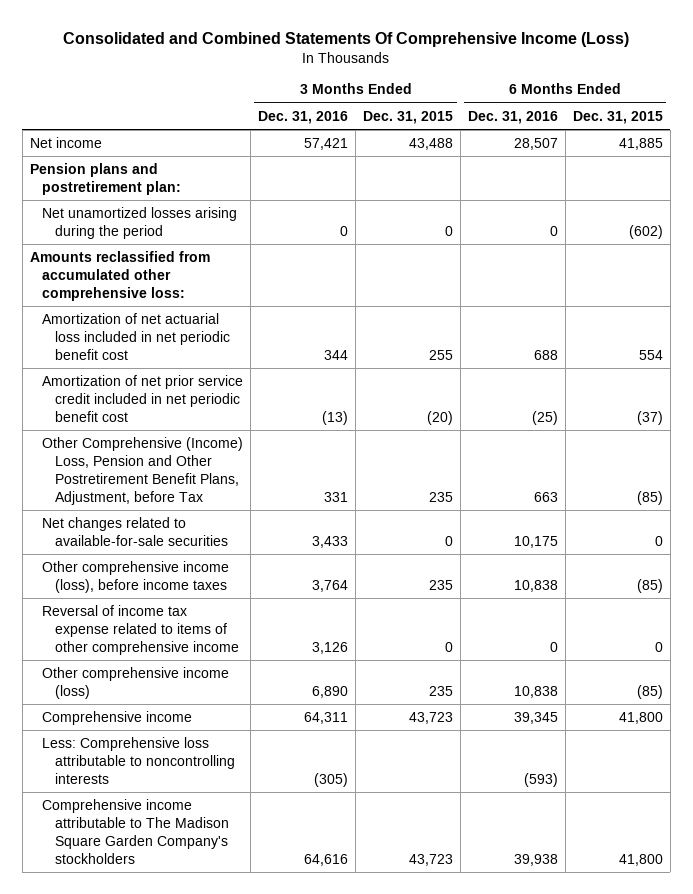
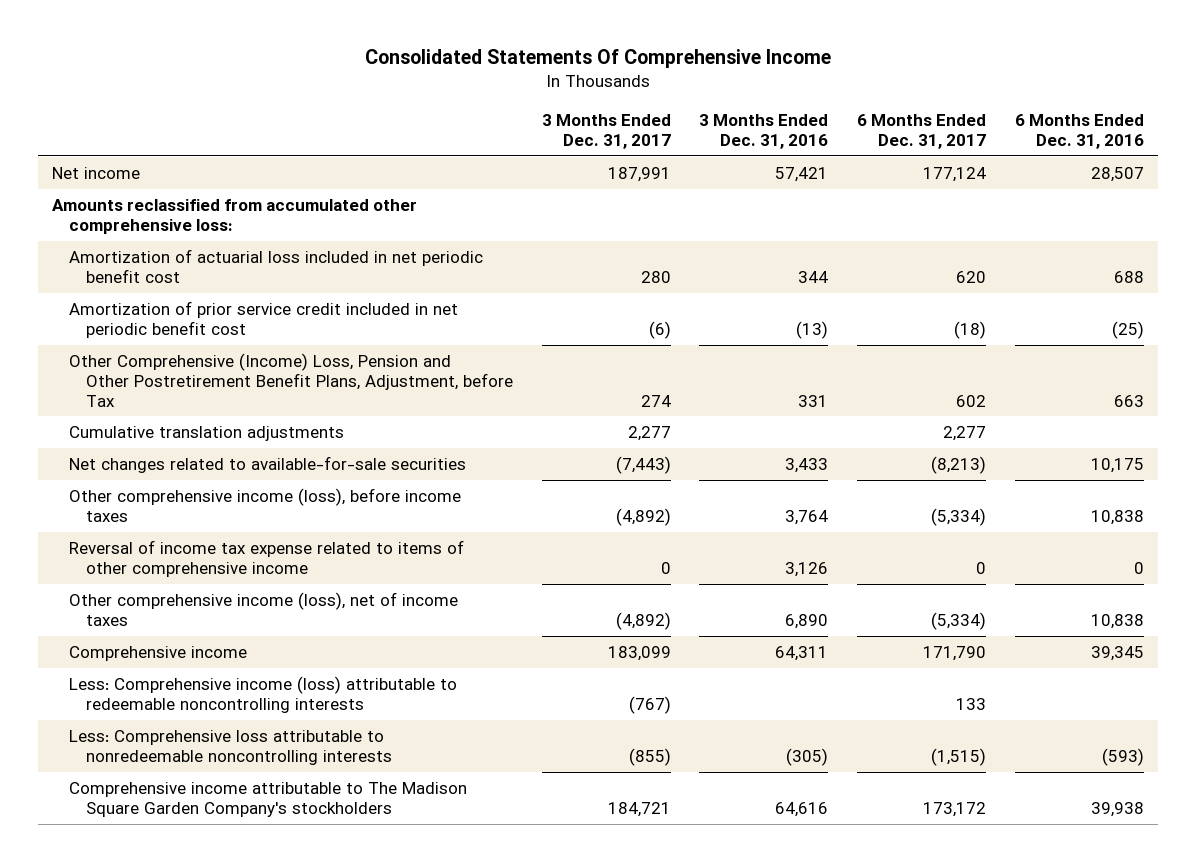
[63,31,630,47] Consolidated and Combined Statements Of Comprehensive Income (Loss) -> [365,49,832,69] Consolidated Statements Of Comprehensive Income
[362,110,453,124] Dec. 31, 2015 -> none
[572,110,663,124] Dec. 31, 2015 -> none
none -> [541,114,671,149] 3 Months Ended Dec. 31, 2017
none -> [857,114,987,149] 6 Months Ended Dec. 31, 2017
[29,162,182,195] Pension plans and postretirement plan: -> none
[42,206,238,239] Net unamortized losses arising during the period -> none
[42,312,230,360] Amortization of net actuarial loss included in net periodic benefit cost -> [69,248,484,283] Amortization of actuarial loss included in net periodic benefit cost
[42,374,244,422] Amortization of net prior service credit included in net periodic benefit cost -> [69,300,459,338] Amortization of prior service credit included in net periodic benefit cost
none -> [69,425,345,441] Cumulative translation adjustments
[42,666,230,699] Other comprehensive income (loss) -> [69,591,459,626] Other comprehensive income (loss), net of income taxes
none -> [69,675,458,713] Less: Comprehensive income (loss) attributable to redeemable noncontrolling interests
[42,736,235,784] Less: Comprehensive loss attributable to noncontrolling interests -> [69,729,392,765] Less: Comprehensive loss attributable to nonredeemable noncontrolling interests

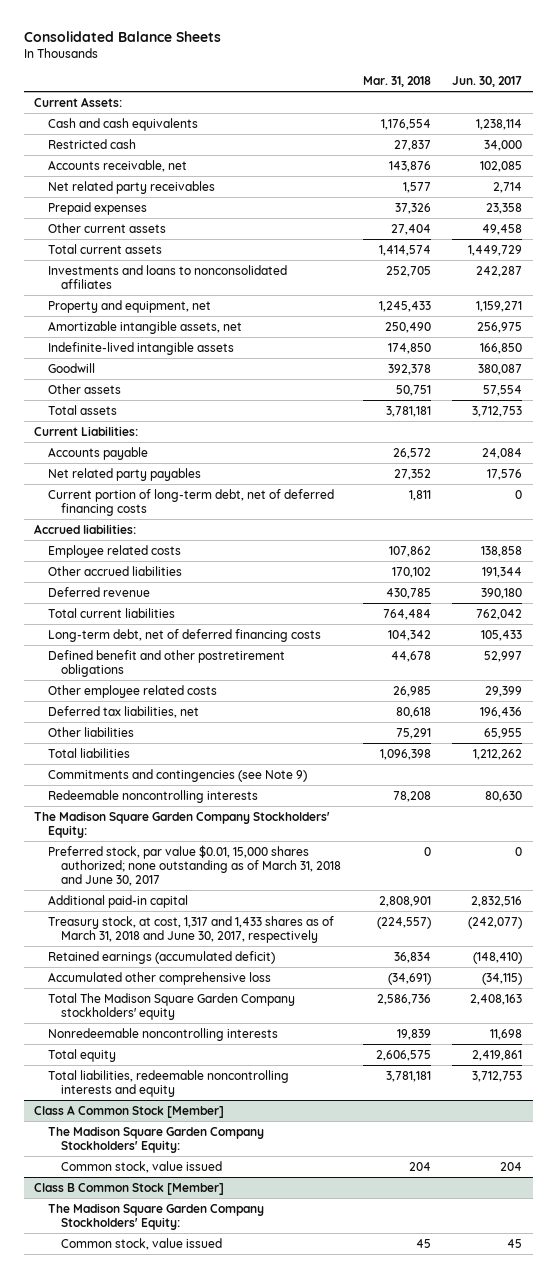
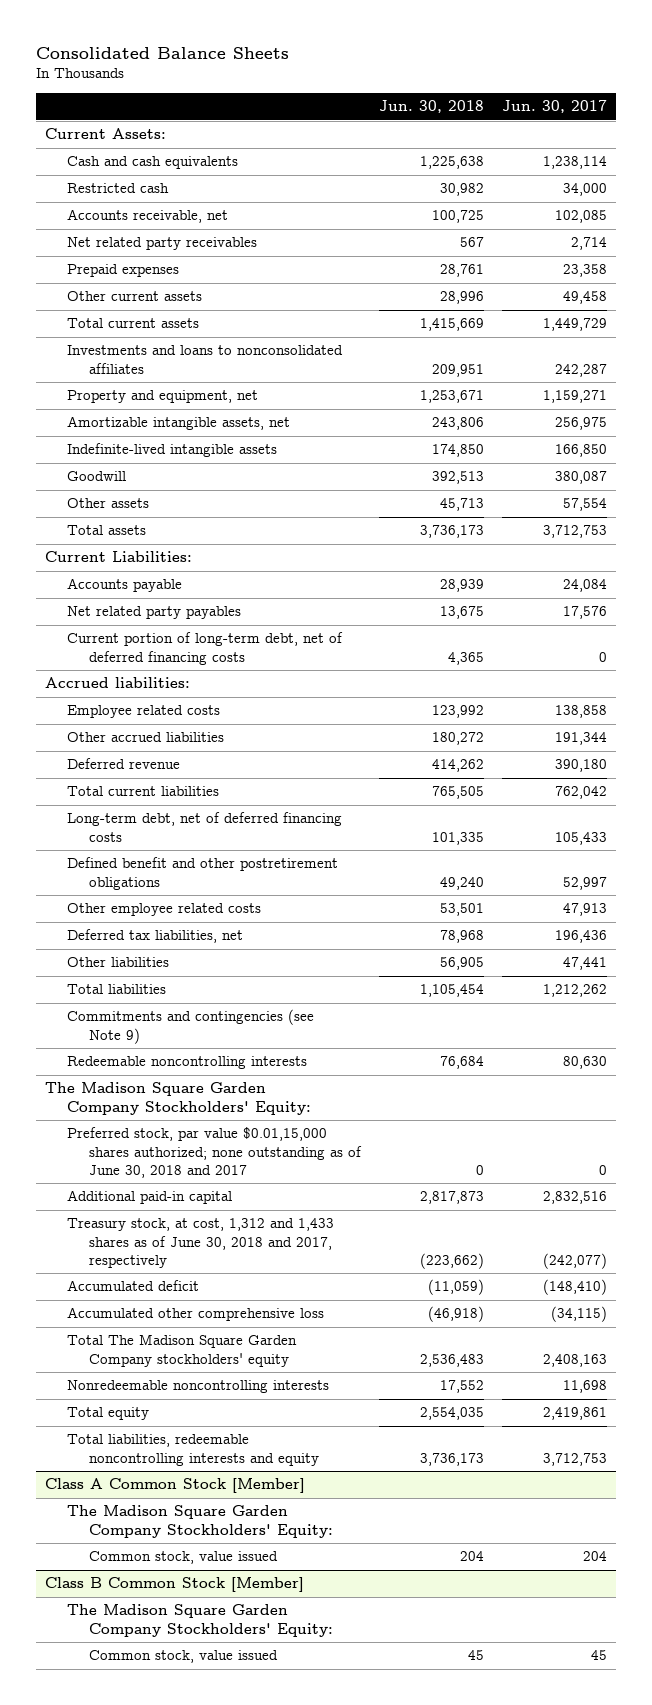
[362,76,431,88] Mar. 31, 2018 -> none
none -> [379,100,485,114] Jun. 30, 2018
[485,685,523,697] 29,399 -> [563,903,608,917] 47,913
[484,727,523,739] 65,955 -> [563,957,608,971] 47,441
[47,844,342,887] Preferred stock, par value $0.01, 15,000 shares authorized; none outstanding as of March 31, 2018 and June 30, 2017 -> [67,1127,363,1178] Preferred stock, par value $0.01,15,000 shares authorized; none outstanding as of June 30, 2018 and 2017
[47,915,334,943] Treasury stock, at cost, 1,317 and 1,433 shares as of March 31, 2018 and June 30, 2017, respectively -> [67,1218,335,1268] Treasury stock, at cost, 1,312 and 1,433 shares as of June 30, 2018 and 2017, respectively
[47,950,275,964] Retained earnings (accumulated deficit) -> [67,1280,200,1292] Accumulated deficit

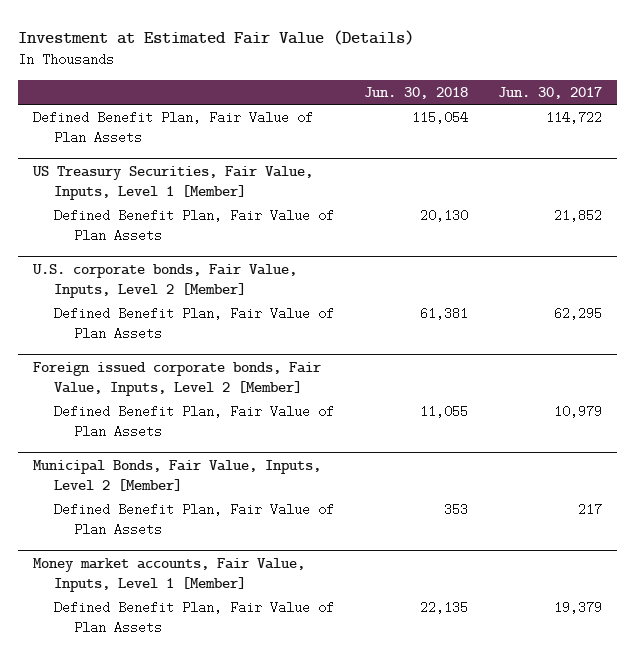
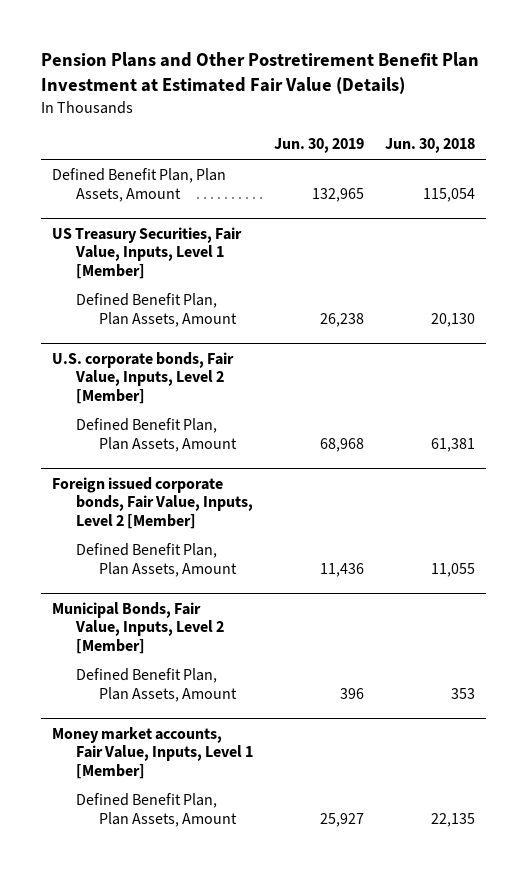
[18,29,415,45] Investment at Estimated Fair Value (Details) -> [41,52,480,95] Pension Plans and Other Postretirement Benefit Plan Investment at Estimated Fair Value (Details)
[498,86,603,99] Jun. 30, 2017 -> none
none -> [274,138,365,154] Jun. 30, 2019
[33,110,314,144] Defined Benefit Plan, Fair Value of Plan Assets -> [51,168,226,202] Defined Benefit Plan, Plan Assets, Amount
[53,208,334,242] Defined Benefit Plan, Fair Value of Plan Assets -> [75,293,238,327] Defined Benefit Plan, Plan Assets, Amount
[53,306,334,340] Defined Benefit Plan, Fair Value of Plan Assets -> [75,418,238,452] Defined Benefit Plan, Plan Assets, Amount
[53,404,334,438] Defined Benefit Plan, Fair Value of Plan Assets -> [75,543,238,577] Defined Benefit Plan, Plan Assets, Amount
[53,502,334,536] Defined Benefit Plan, Fair Value of Plan Assets -> [75,668,238,702] Defined Benefit Plan, Plan Assets, Amount
[53,600,334,634] Defined Benefit Plan, Fair Value of Plan Assets -> [75,793,238,827] Defined Benefit Plan, Plan Assets, Amount

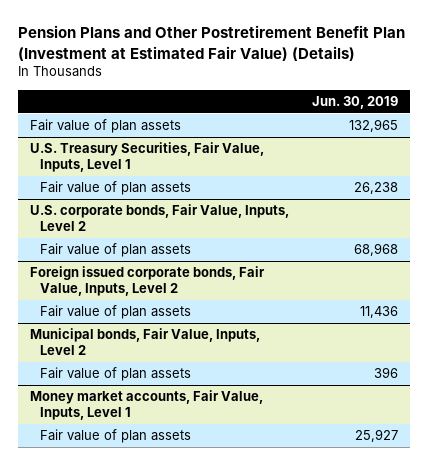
[41,52,480,95] Pension Plans and Other Postretirement Benefit Plan Investment at Estimated Fair Value (Details) -> [17,25,405,61] Pension Plans and Other Postretirement Benefit Plan (Investment at Estimated Fair Value) (Details)
[385,138,476,154] Jun. 30, 2018 -> none
[51,168,226,202] Defined Benefit Plan, Plan Assets, Amount -> [29,119,181,134] Fair value of plan assets
[51,226,242,279] US Treasury Securities, Fair Value, Inputs, Level 1 [Member] -> [29,142,264,173] U.S. Treasury Securities, Fair Value, Inputs, Level 1
[75,293,238,327] Defined Benefit Plan, Plan Assets, Amount -> [40,181,192,196] Fair value of plan assets
[51,351,234,404] U.S. corporate bonds, Fair Value, Inputs, Level 2 [Member] -> [29,204,289,232] U.S. corporate bonds, Fair Value, Inputs, Level 2
[75,418,238,452] Defined Benefit Plan, Plan Assets, Amount -> [40,243,192,258] Fair value of plan assets
[51,476,253,529] Foreign issued corporate bonds, Fair Value, Inputs, Level 2 [Member] -> [29,266,265,297] Foreign issued corporate bonds, Fair Value, Inputs, Level 2
[75,543,238,577] Defined Benefit Plan, Plan Assets, Amount -> [40,305,192,320] Fair value of plan assets
[51,601,224,654] Municipal Bonds, Fair Value, Inputs, Level 2 [Member] -> [29,328,260,356] Municipal bonds, Fair Value, Inputs, Level 2
[75,668,238,702] Defined Benefit Plan, Plan Assets, Amount -> [40,367,192,382] Fair value of plan assets
[51,726,253,779] Money market accounts, Fair Value, Inputs, Level 1 [Member] -> [29,390,263,421] Money market accounts, Fair Value, Inputs, Level 1
[75,793,238,827] Defined Benefit Plan, Plan Assets, Amount -> [40,429,192,444] Fair value of plan assets

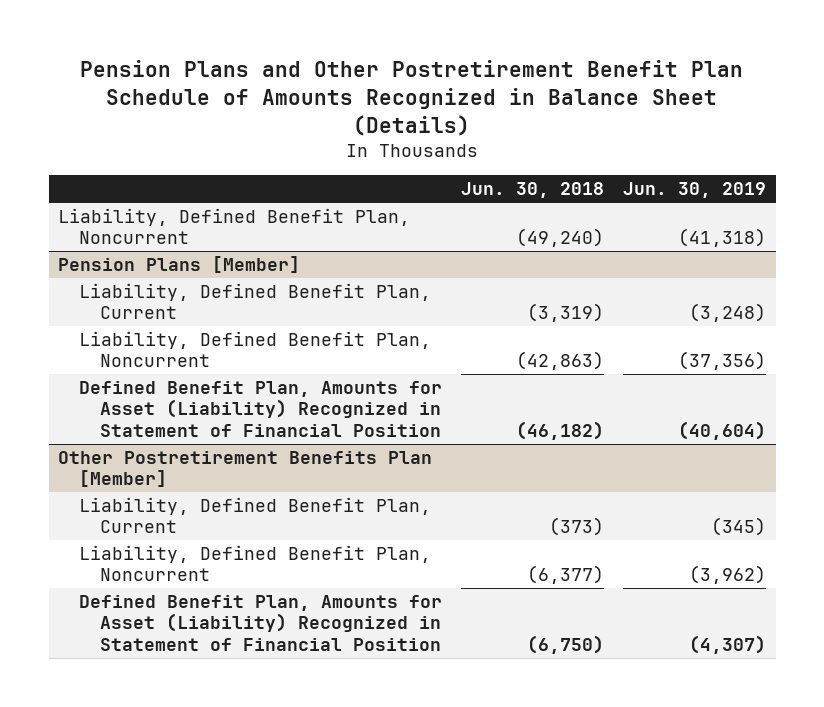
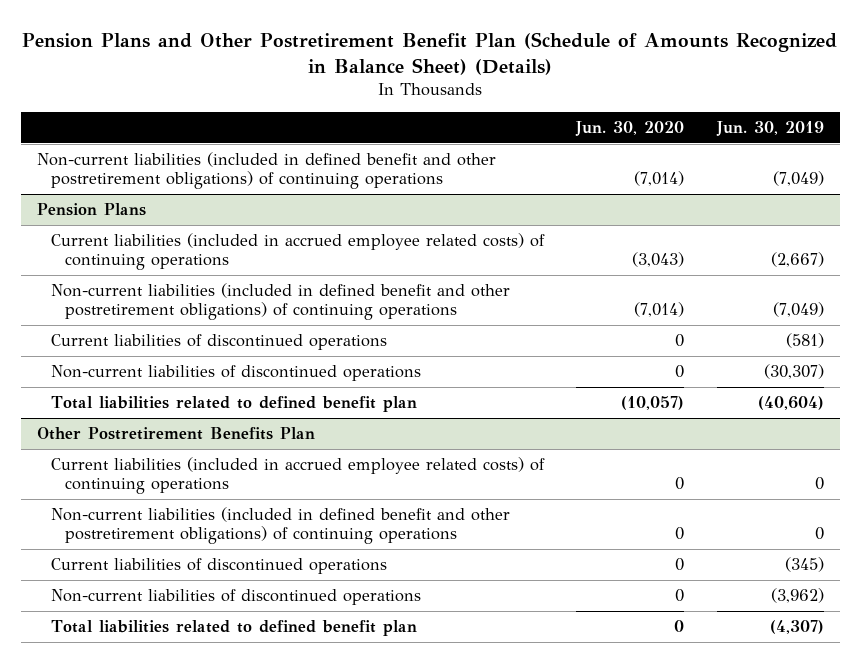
[80,59,744,136] Pension Plans and Other Postretirement Benefit Plan Schedule of Amounts Recognized in Balance Sheet (Details) -> [22,31,838,75] Pension Plans and Other Postretirement Benefit Plan (Schedule of Amounts Recognized in Balance Sheet) (Details)
[461,182,605,199] Jun. 30, 2018 -> none
none -> [575,121,685,137] Jun. 30, 2020
[58,208,411,245] Liability, Defined Benefit Plan, Noncurrent -> none
[78,283,431,320] Liability, Defined Benefit Plan, Current -> none
[78,331,431,368] Liability, Defined Benefit Plan, Noncurrent -> none
none -> [36,152,496,190] Non-current liabilities (included in defined benefit and other postretirement obligations) of continuing operations
[58,256,301,274] Pension Plans [Member] -> [36,203,146,217] Pension Plans
none -> [50,233,545,271] Current liabilities (included in accrued employee related costs) of continuing operations
none -> [50,283,510,321] Non-current liabilities (included in defined benefit and other postretirement obligations) of continuing operations
none -> [50,334,387,351] Current liabilities of discontinued operations
none -> [50,365,421,382] Non-current liabilities of discontinued operations
[78,381,442,437] Defined Benefit Plan, Amounts for Asset (Liability) Recognized in Statement of Financial Position -> [50,396,417,413] Total liabilities related to defined benefit plan
[58,451,433,488] Other Postretirement Benefits Plan [Member] -> [36,427,315,441] Other Postretirement Benefits Plan
none -> [50,457,545,495] Current liabilities (included in accrued employee related costs) of continuing operations
none -> [50,507,510,545] Non-current liabilities (included in defined benefit and other postretirement obligations) of continuing operations
[78,497,431,534] Liability, Defined Benefit Plan, Current -> [50,558,387,575] Current liabilities of discontinued operations
[78,545,431,582] Liability, Defined Benefit Plan, Noncurrent -> [50,589,421,606] Non-current liabilities of discontinued operations
[78,595,442,651] Defined Benefit Plan, Amounts for Asset (Liability) Recognized in Statement of Financial Position -> [50,620,417,637] Total liabilities related to defined benefit plan

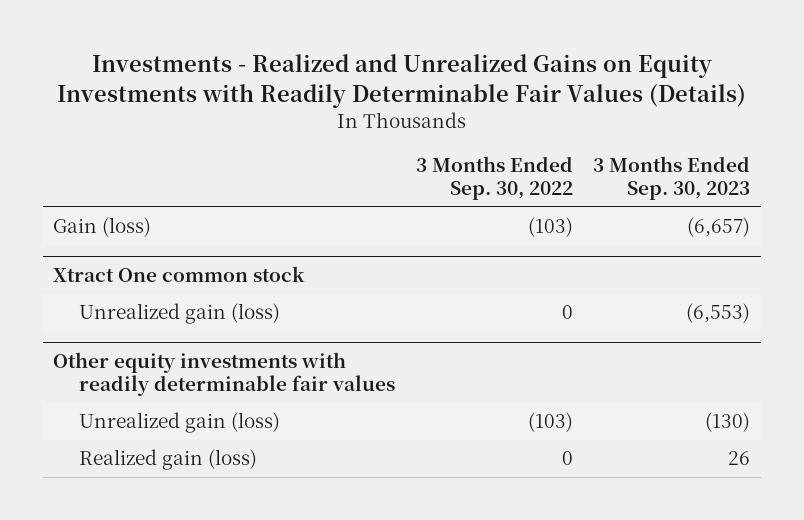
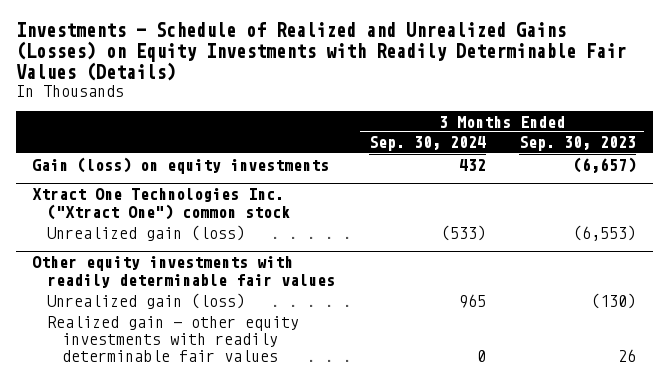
[56,54,746,109] Investments - Realized and Unrealized Gains on Equity Investments with Readily Determinable Fair Values (Details) -> [15,21,626,81] Investments - Schedule of Realized and Unrealized Gains (Losses) on Equity Investments with Readily Determinable Fair Values (Details)
[415,156,573,201] 3 Months Ended Sep. 30, 2022 -> none
none -> [368,136,486,152] Sep. 30, 2024
[53,217,152,238] Gain (loss) -> [32,156,330,174] Gain (loss) on equity investments
[53,265,306,282] Xtract One common stock -> [32,188,291,220] Xtract One Technologies Inc. ("Xtract One") common stock
[79,449,258,471] Realized gain (loss) -> [47,315,300,363] Realized gain - other equity investments with readily determinable fair values

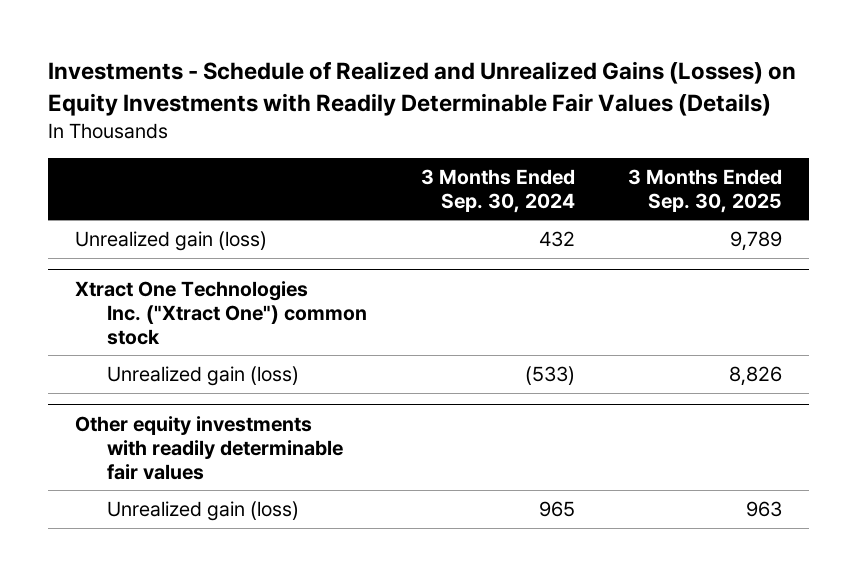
[518,136,636,152] Sep. 30, 2023 -> none
none -> [628,168,783,213] 3 Months Ended Sep. 30, 2025
[32,156,330,174] Gain (loss) on equity investments -> [74,230,267,251] Unrealized gain (loss)
[47,315,300,363] Realized gain - other equity investments with readily determinable fair values -> none

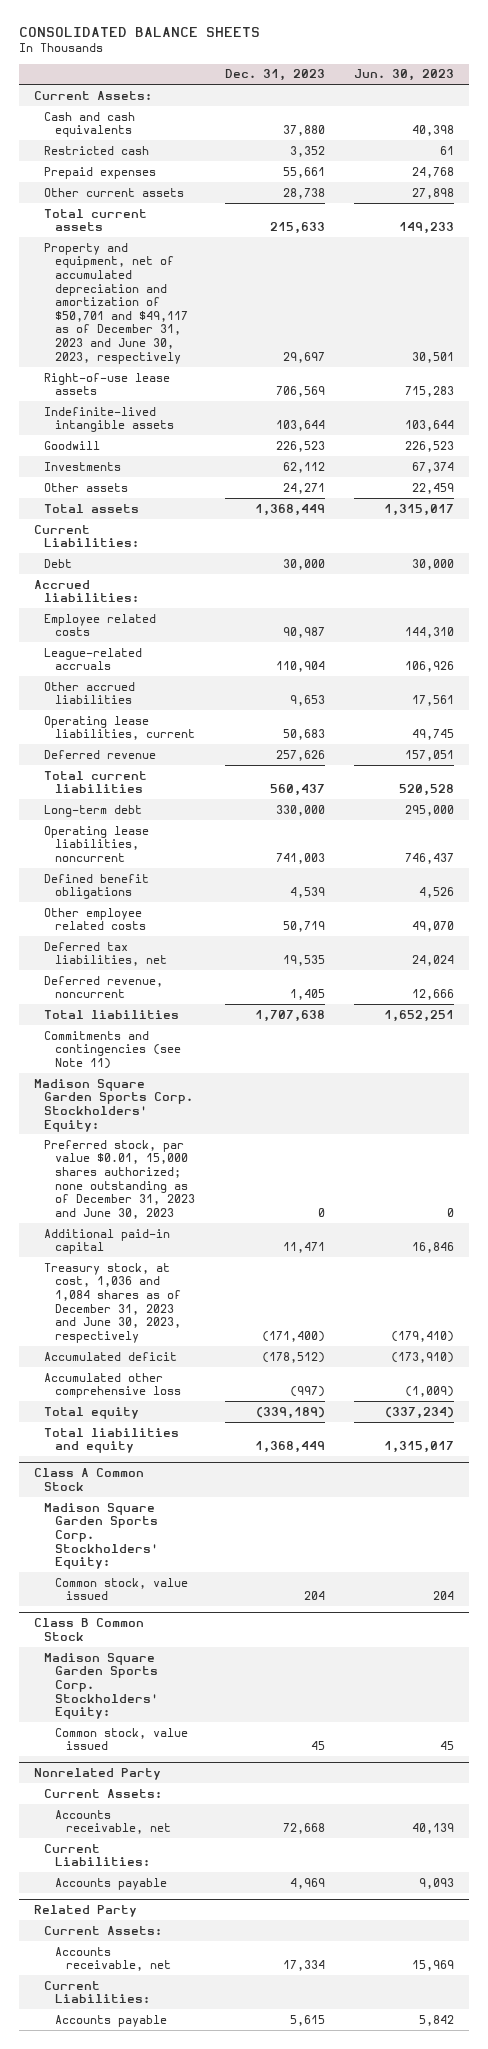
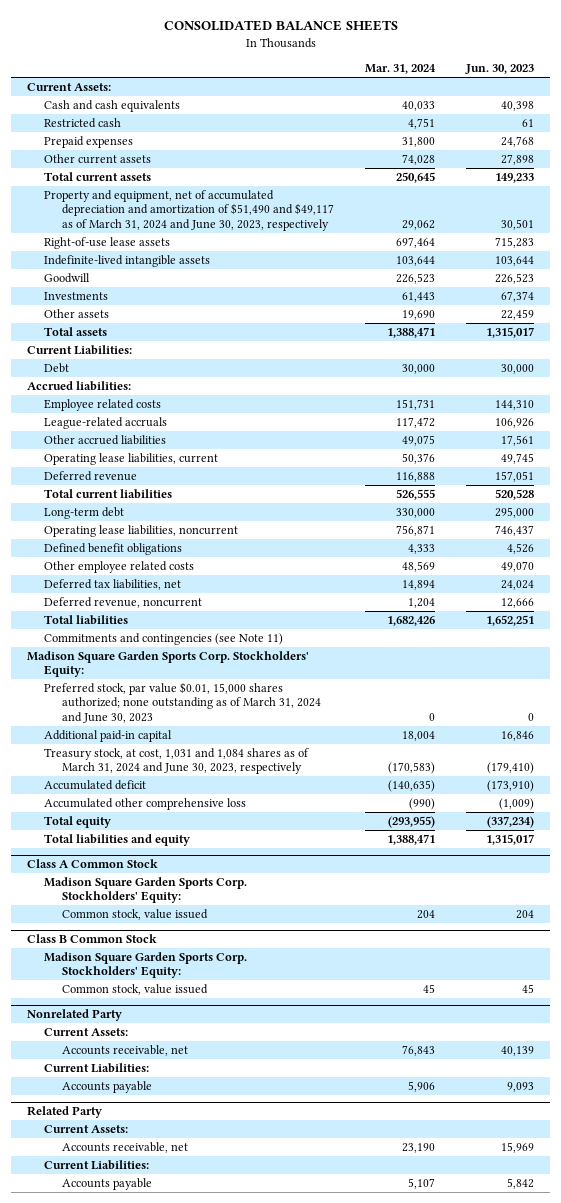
[224,69,325,82] Dec. 31, 2023 -> none
none -> [365,64,437,75] Mar. 31, 2024
[44,242,189,364] Property and equipment, net of accumulated depreciation and amortization of $50,701 and $49,117 as of December 31, 2023 and June 30, 2023, respectively -> [44,189,334,231] Property and equipment, net of accumulated depreciation and amortization of $51,490 and $49,117 as of March 31, 2024 and June 30, 2023, respectively
[44,1139,196,1219] Preferred stock, par value $0.01, 15,000 shares authorized; none outstanding as of December 31, 2023 and June 30, 2023 -> [44,681,321,723] Preferred stock, par value $0.01, 15,000 shares authorized; none outstanding as of March 31, 2024 and June 30, 2023
[44,1262,182,1343] Treasury stock, at cost, 1,036 and 1,084 shares as of December 31, 2023 and June 30, 2023, respectively -> [44,747,310,775] Treasury stock, at cost, 1,031 and 1,084 shares as of March 31, 2024 and June 30, 2023, respectively

